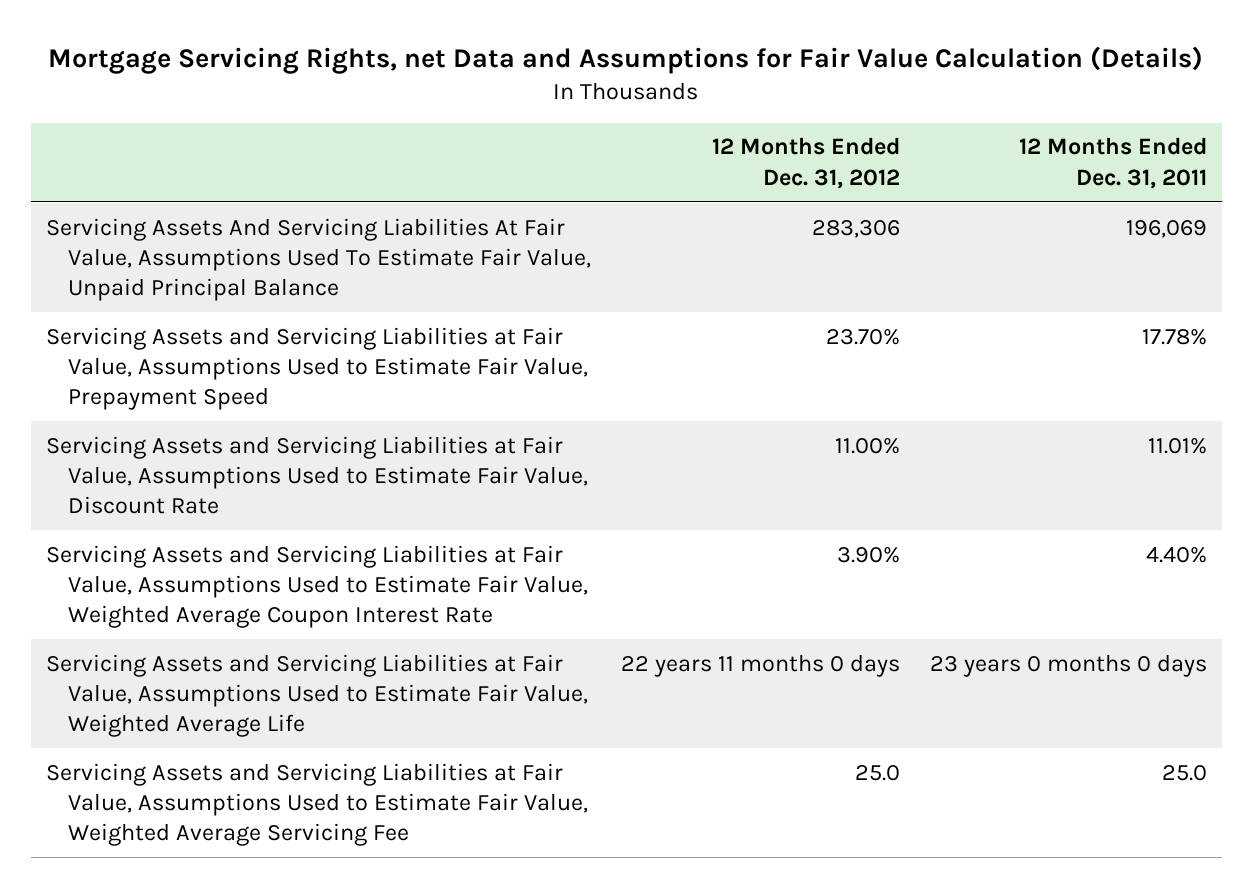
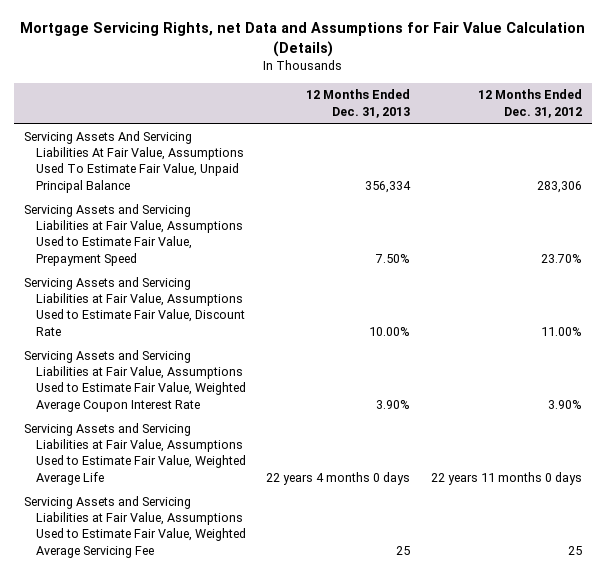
[1018,137,1207,189] 12 Months Ended Dec. 31, 2011 -> none
none -> [306,89,411,118] 12 Months Ended Dec. 31, 2013
[854,764,900,781] 25.0 -> [567,545,582,555] 25

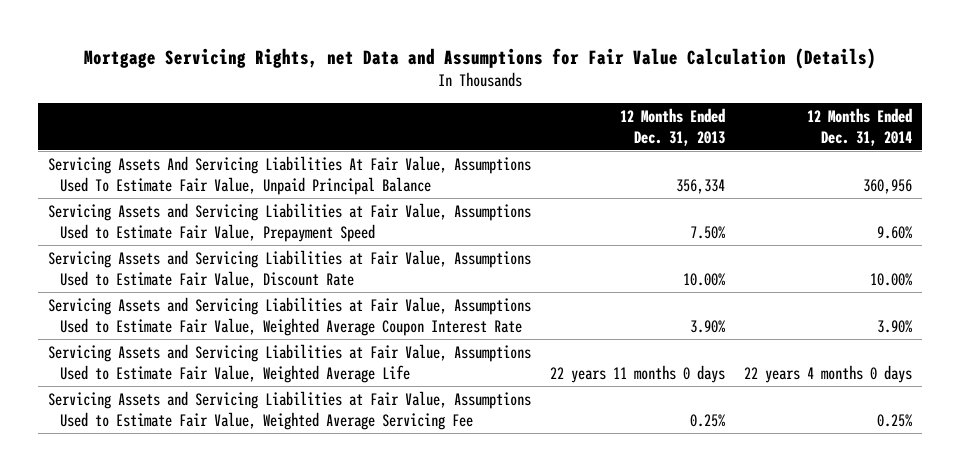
[477,89,582,118] 12 Months Ended Dec. 31, 2012 -> none
none -> [807,107,913,146] 12 Months Ended Dec. 31, 2014
[266,471,411,485] 22 years 4 months 0 days -> [550,364,726,383] 22 years 11 months 0 days
[396,545,411,555] 25 -> [690,413,726,427] 0.25%

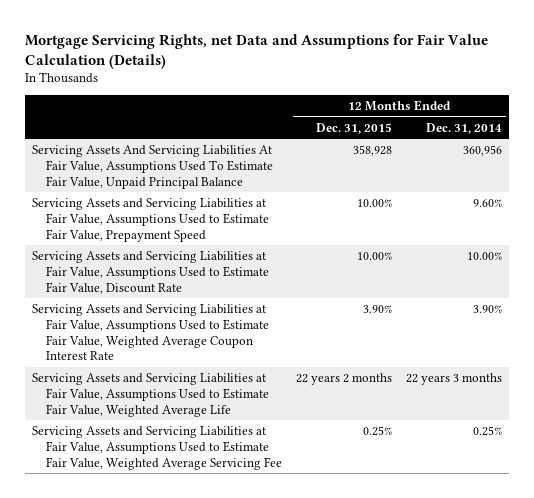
[620,107,726,146] 12 Months Ended Dec. 31, 2013 -> none
none -> [316,122,393,134] Dec. 31, 2015
[744,364,913,383] 22 years 4 months 0 days -> [406,372,503,385] 22 years 3 months

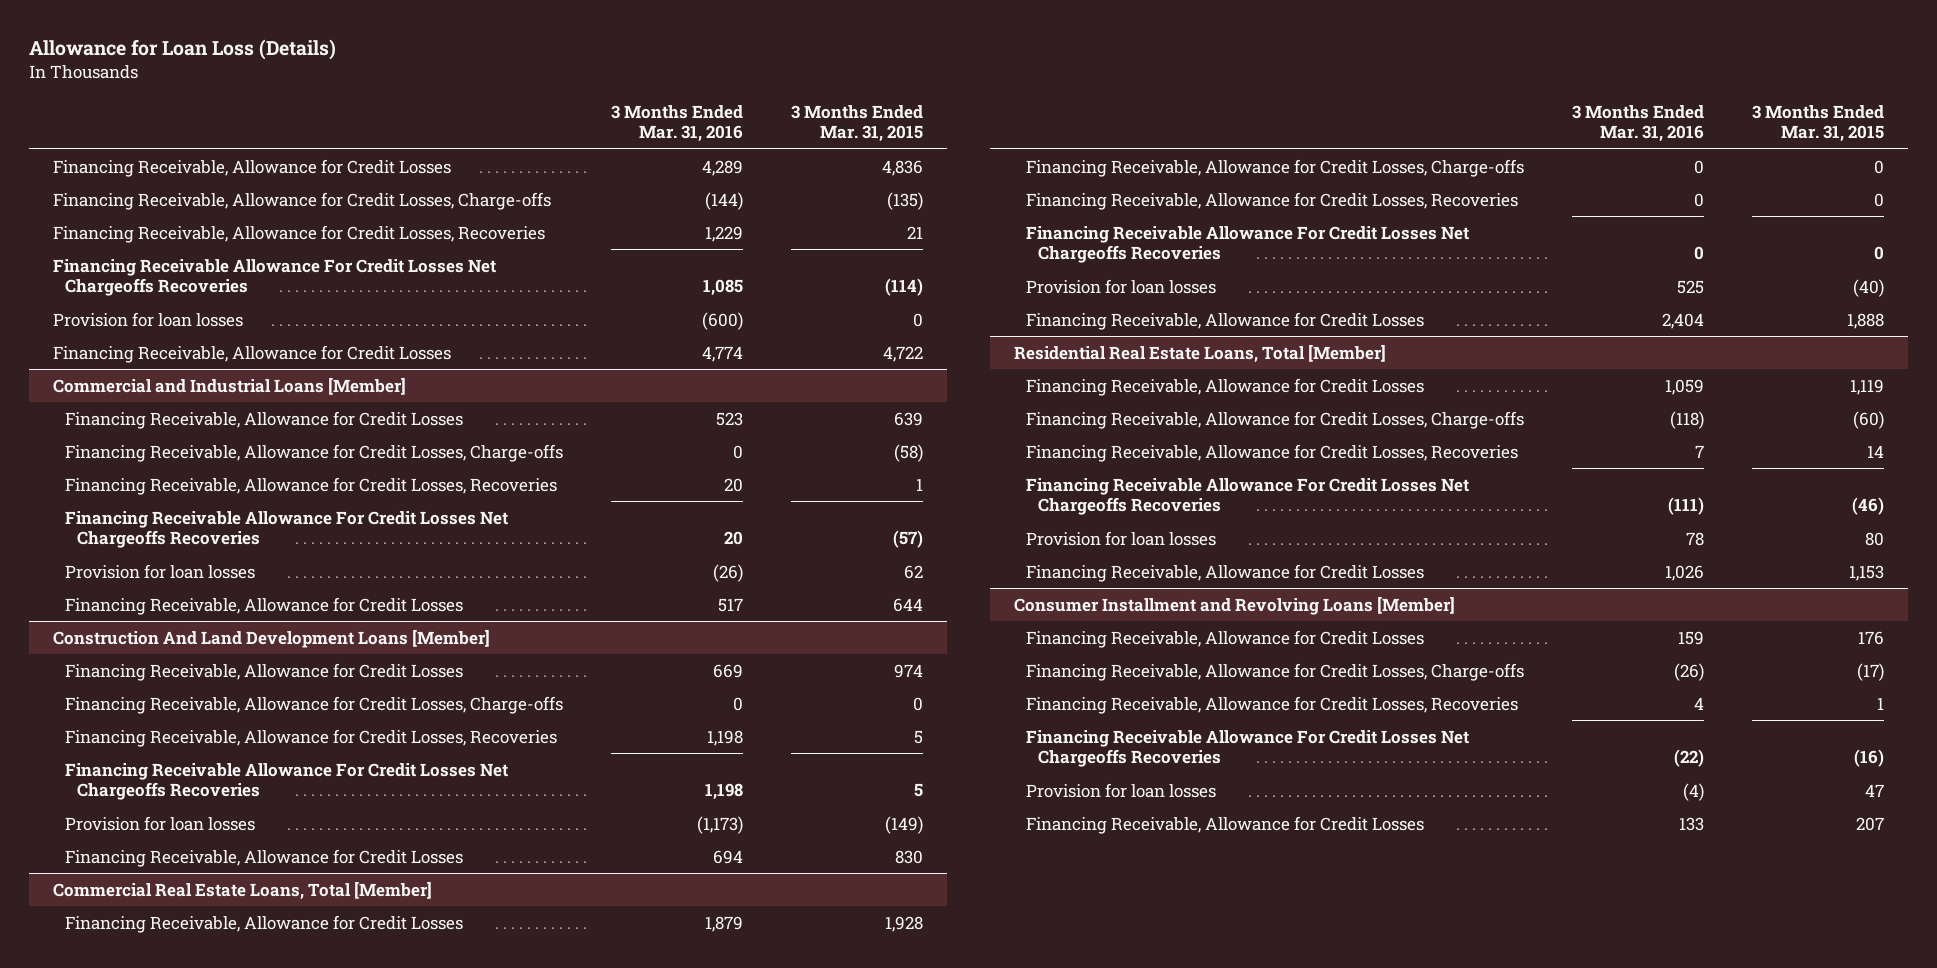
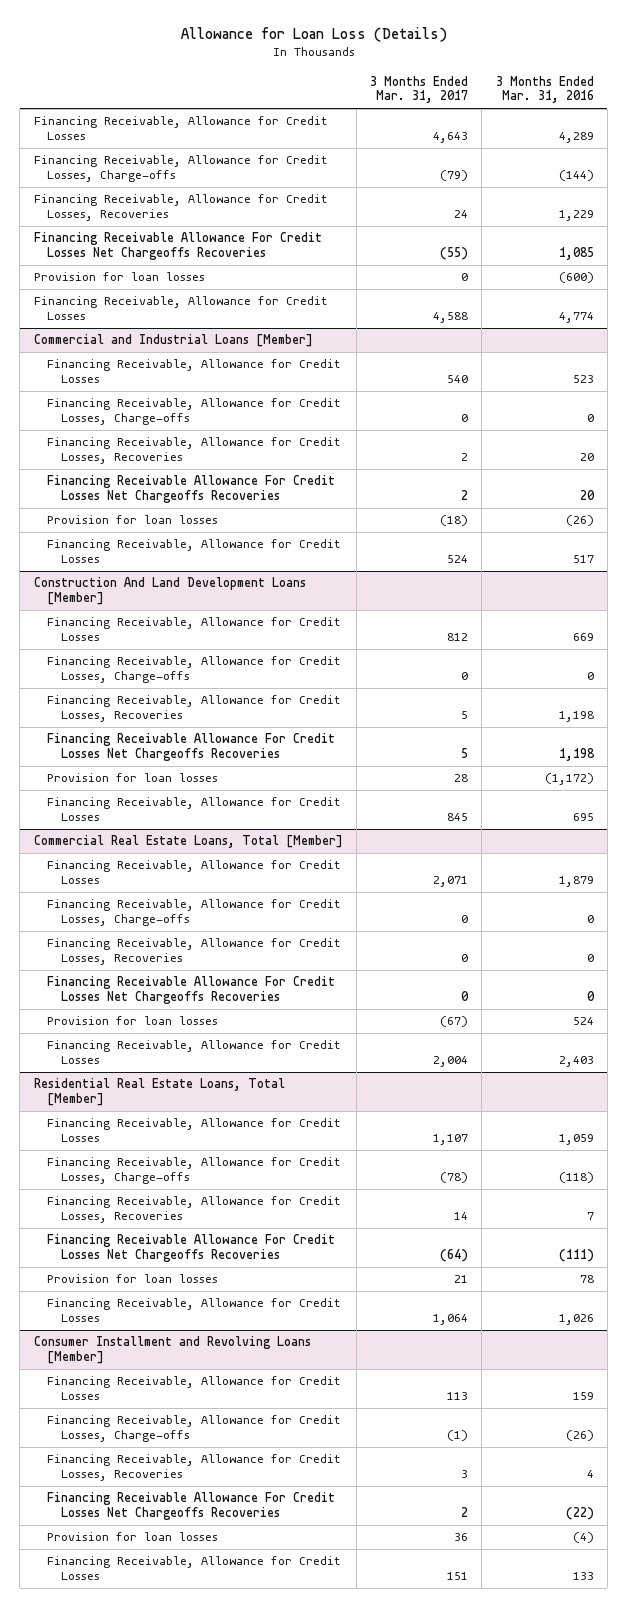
[791,105,924,143] 3 Months Ended Mar. 31, 2015 -> none
none -> [370,75,469,104] 3 Months Ended Mar. 31, 2017
[697,815,744,834] (1,173) -> [544,773,594,786] (1,172)
[713,849,744,864] 694 -> [572,813,594,822] 695
[1676,279,1704,294] 525 -> [572,1017,594,1026] 524
[1661,312,1704,329] 2,404 -> [558,1056,594,1068] 2,403

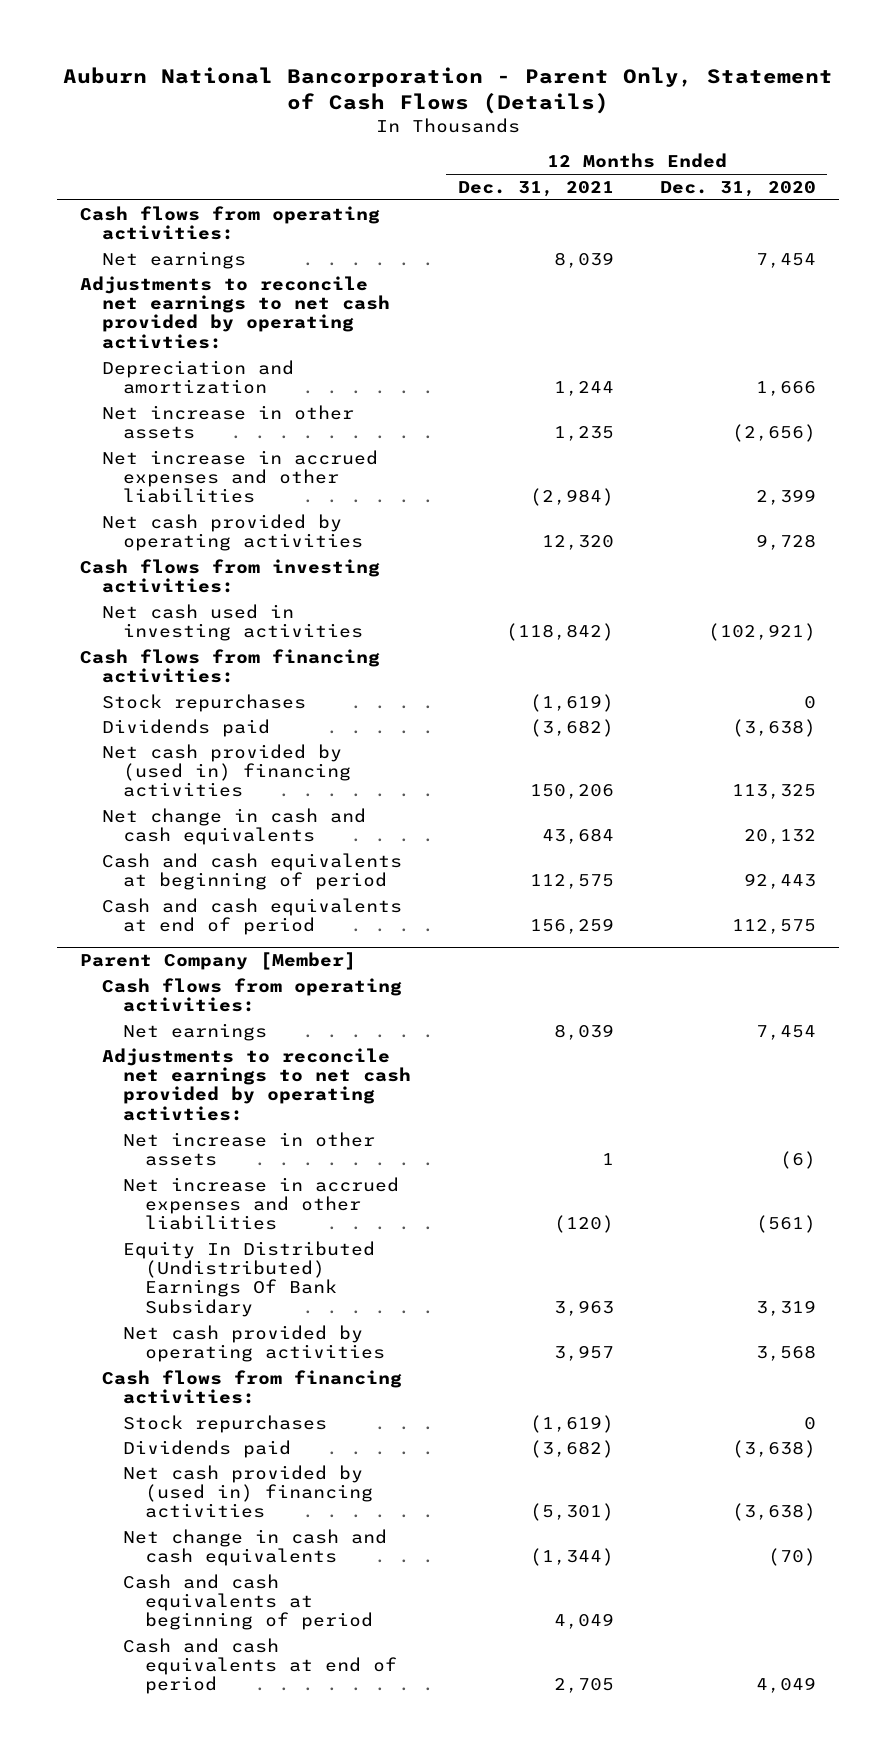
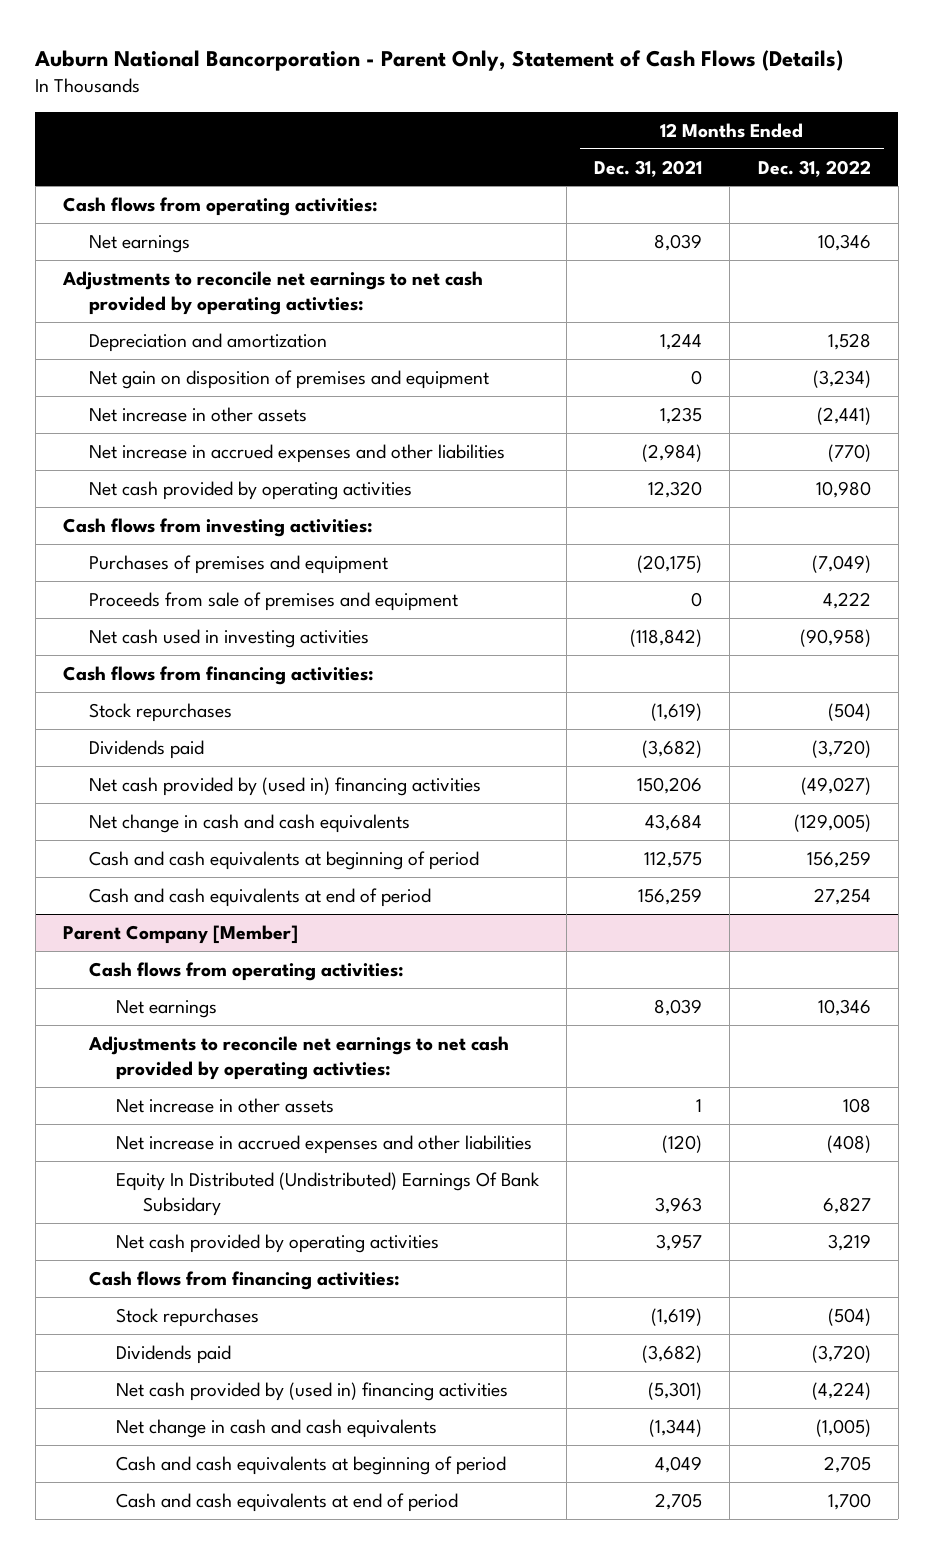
[659,180,816,197] Dec. 31, 2020 -> none
none -> [757,159,871,177] Dec. 31, 2022
none -> [89,369,490,389] Net gain on disposition of premises and equipment
none -> [89,554,389,574] Purchases of premises and equipment
none -> [89,591,459,611] Proceeds from sale of premises and equipment

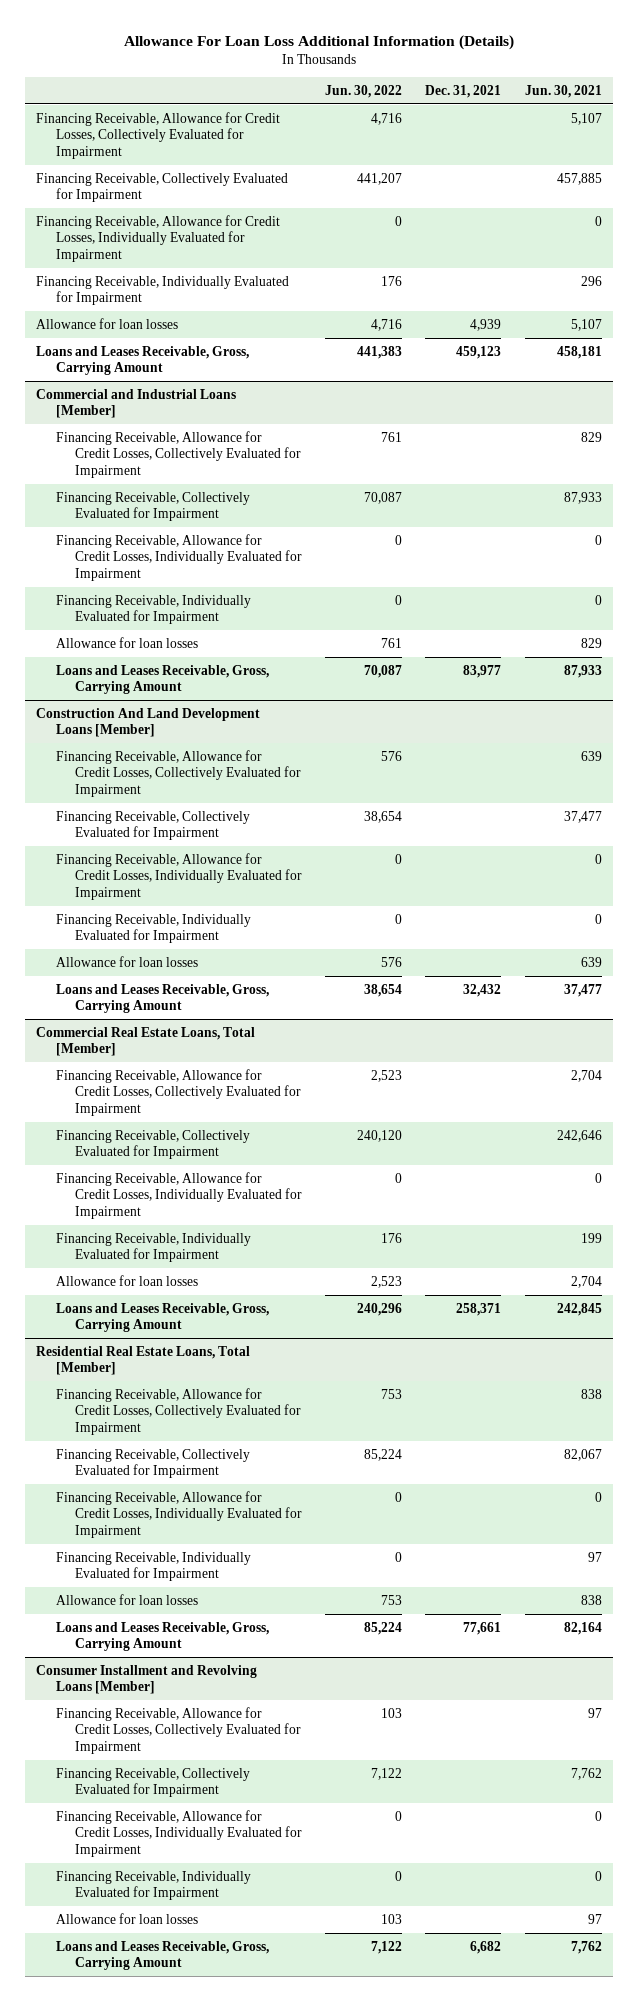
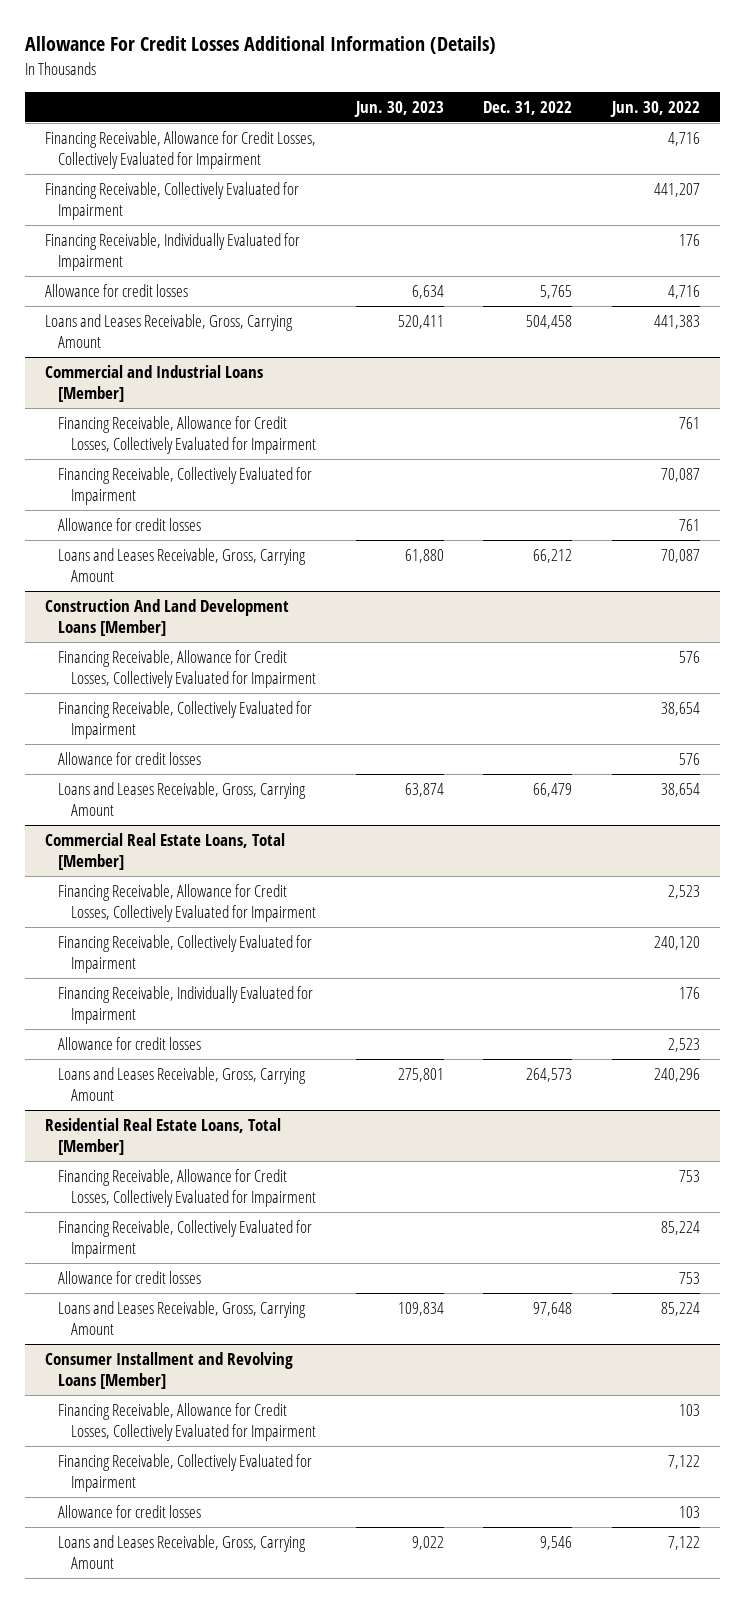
[123,34,514,50] Allowance For Loan Loss Additional Information (Details) -> [24,36,496,55] Allowance For Credit Losses Additional Information (Details)
[425,85,502,99] Dec. 31, 2021 -> none
[524,85,602,99] Jun. 30, 2021 -> none
none -> [353,100,444,117] Jun. 30, 2023
none -> [483,100,573,115] Dec. 31, 2022
[36,214,281,262] Financing Receivable, Allowance for Credit Losses, Individually Evaluated for Impairment -> none
[36,317,179,329] Allowance for loan losses -> [44,284,188,298] Allowance for credit losses
[55,533,302,581] Financing Receivable, Allowance for Credit Losses, Individually Evaluated for Impairment -> none
[55,594,251,625] Financing Receivable, Individually Evaluated for Impairment -> none
[55,636,198,648] Allowance for loan losses -> [57,518,201,532] Allowance for credit losses
[55,852,302,900] Financing Receivable, Allowance for Credit Losses, Individually Evaluated for Impairment -> none
[55,913,251,944] Financing Receivable, Individually Evaluated for Impairment -> none
[55,955,198,967] Allowance for loan losses -> [57,752,201,766] Allowance for credit losses
[55,1171,302,1219] Financing Receivable, Allowance for Credit Losses, Individually Evaluated for Impairment -> none
[55,1274,198,1286] Allowance for loan losses -> [57,1037,201,1051] Allowance for credit losses
[55,1490,302,1538] Financing Receivable, Allowance for Credit Losses, Individually Evaluated for Impairment -> none
[55,1551,251,1582] Financing Receivable, Individually Evaluated for Impairment -> none
[55,1593,198,1605] Allowance for loan losses -> [57,1271,201,1285] Allowance for credit losses
[55,1809,302,1857] Financing Receivable, Allowance for Credit Losses, Individually Evaluated for Impairment -> none
[55,1870,251,1901] Financing Receivable, Individually Evaluated for Impairment -> none
[55,1912,198,1924] Allowance for loan losses -> [57,1505,201,1519] Allowance for credit losses

